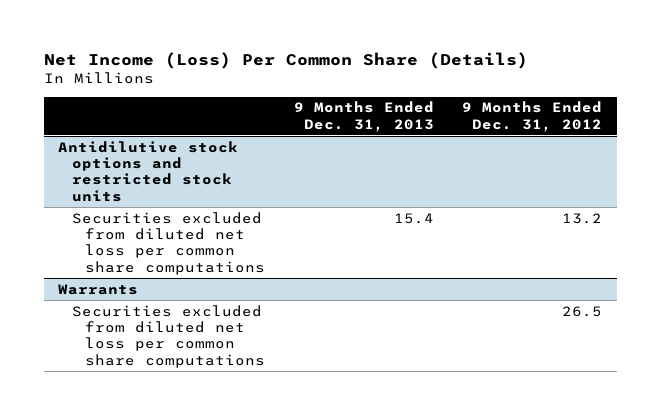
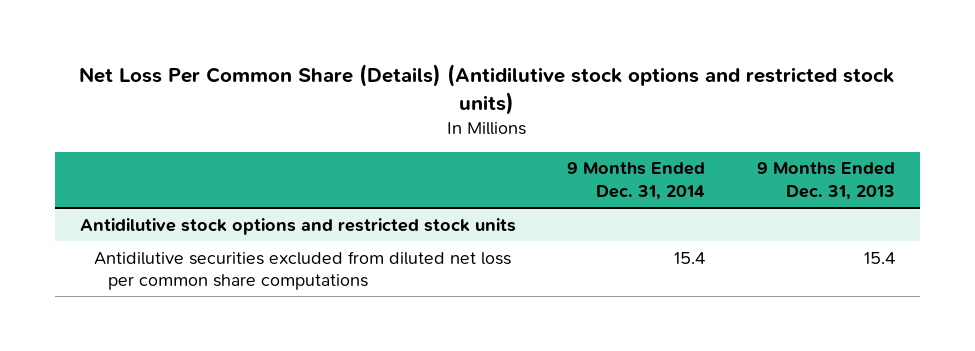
[44,52,529,70] Net Income (Loss) Per Common Share (Details) -> [79,64,895,115] Net Loss Per Common Share (Details) (Antidilutive stock options and restricted stock units)
[462,101,603,132] 9 Months Ended Dec. 31, 2012 -> none
none -> [567,162,706,200] 9 Months Ended Dec. 31, 2014
[58,283,139,295] Warrants -> none
[71,304,266,368] Securities excluded from diluted net loss per common share computations -> none
[71,211,266,275] Securities excluded from diluted net loss per common share computations -> [94,250,512,290] Antidilutive securities excluded from diluted net loss per common share computations

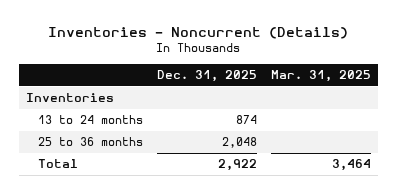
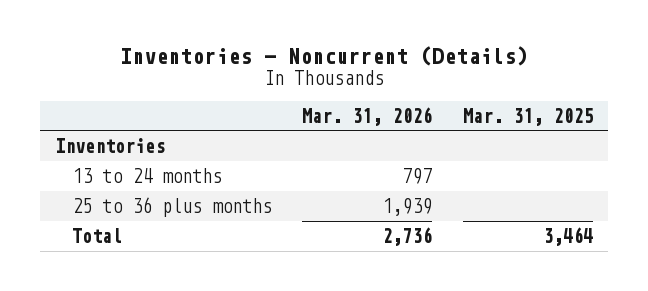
[157,69,258,82] Dec. 31, 2025 -> none
none -> [302,106,433,126] Mar. 31, 2026
[38,137,144,147] 25 to 36 months -> [71,197,272,218] 25 to 36 plus months

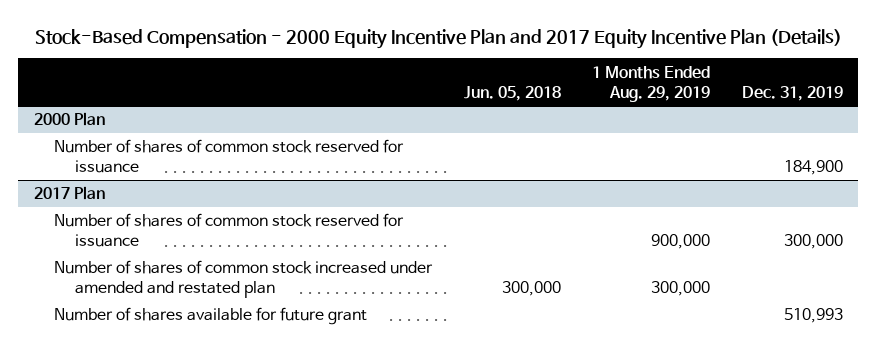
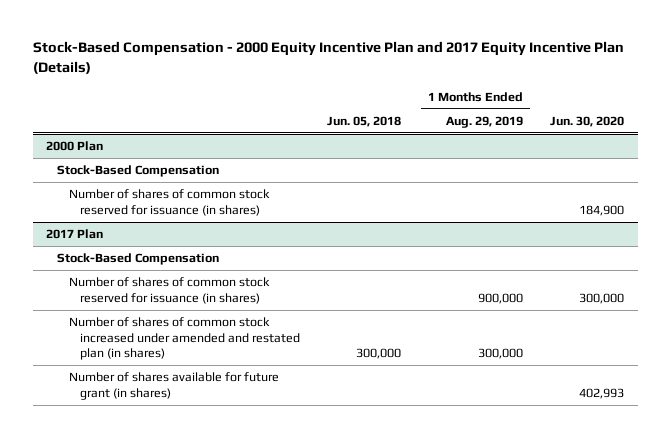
[741,85,843,101] Dec. 31, 2019 -> none
none -> [550,115,625,127] Jun. 30, 2020
none -> [57,165,220,178] Stock-Based Compensation
[54,139,405,174] Number of shares of common stock reserved for issuance -> [68,189,270,216] Number of shares of common stock reserved for issuance (in shares)
none -> [57,253,220,266] Stock-Based Compensation
[54,213,405,248] Number of shares of common stock reserved for issuance -> [68,277,270,304] Number of shares of common stock reserved for issuance (in shares)
[54,260,434,299] Number of shares of common stock increased under amended and restated plan -> [68,317,300,361] Number of shares of common stock increased under amended and restated plan (in shares)
[54,307,368,326] Number of shares available for future grant -> [68,372,279,400] Number of shares available for future grant (in shares)

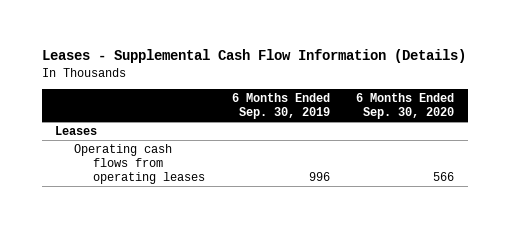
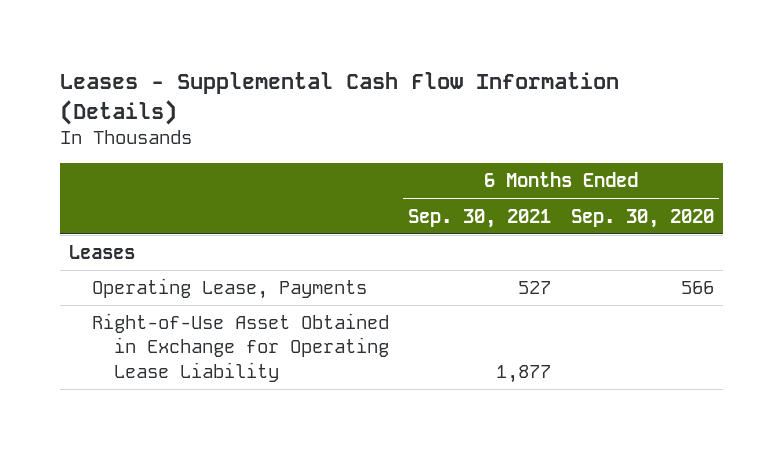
[231,92,330,119] 6 Months Ended Sep. 30, 2019 -> none
none -> [408,208,552,228] Sep. 30, 2021
[73,144,206,185] Operating cash flows from operating leases -> [91,278,367,300] Operating Lease, Payments
none -> [91,313,389,382] Right-of-Use Asset Obtained in Exchange for Operating Lease Liability

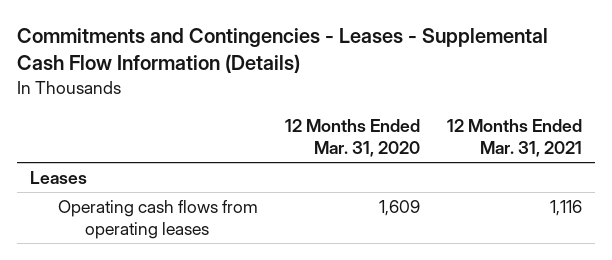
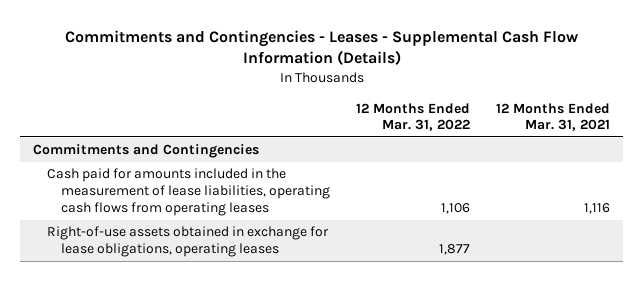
[284,118,420,157] 12 Months Ended Mar. 31, 2020 -> none
none -> [355,102,470,132] 12 Months Ended Mar. 31, 2022
[30,170,88,184] Leases -> none
none -> [33,144,260,159] Commitments and Contingencies
[57,199,258,239] Operating cash flows from operating leases -> [46,168,330,216] Cash paid for amounts included in the measurement of lease liabilities, operating cash flows from operating leases
none -> [46,226,329,258] Right-of-use assets obtained in exchange for lease obligations, operating leases

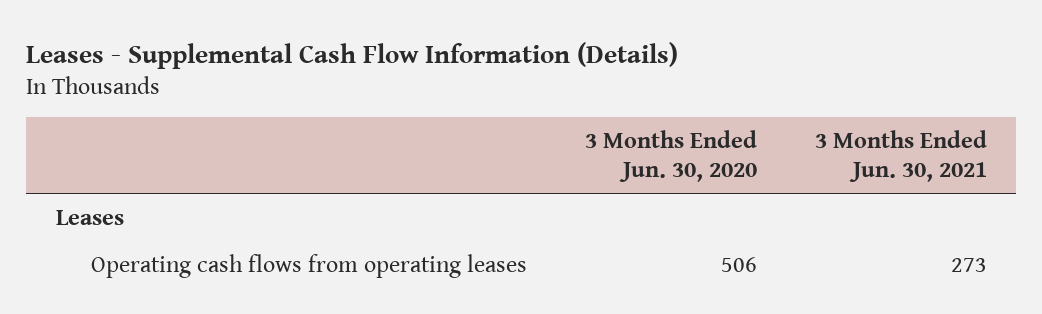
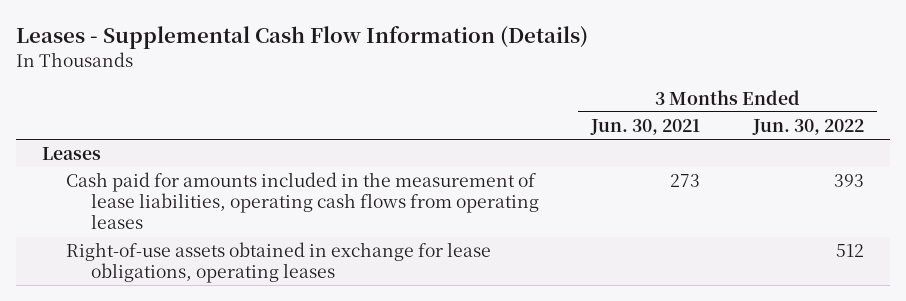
[584,130,757,182] 3 Months Ended Jun. 30, 2020 -> none
none -> [752,118,865,135] Jun. 30, 2022
[90,253,527,278] Operating cash flows from operating leases -> [66,172,539,230] Cash paid for amounts included in the measurement of lease liabilities, operating cash flows from operating leases
none -> [66,242,492,284] Right-of-use assets obtained in exchange for lease obligations, operating leases

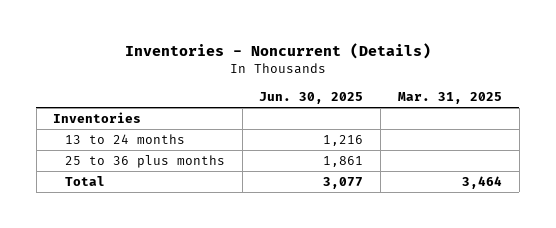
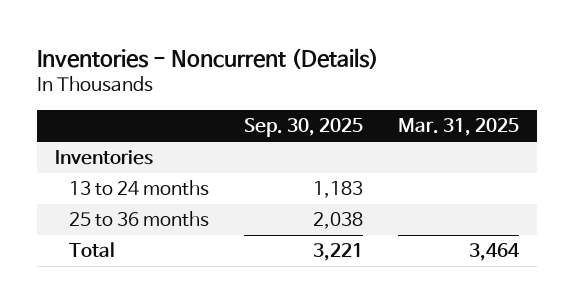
[259,92,364,105] Jun. 30, 2025 -> none
none -> [244,118,364,138] Sep. 30, 2025
[64,155,225,169] 25 to 36 plus months -> [68,211,209,228] 25 to 36 months

